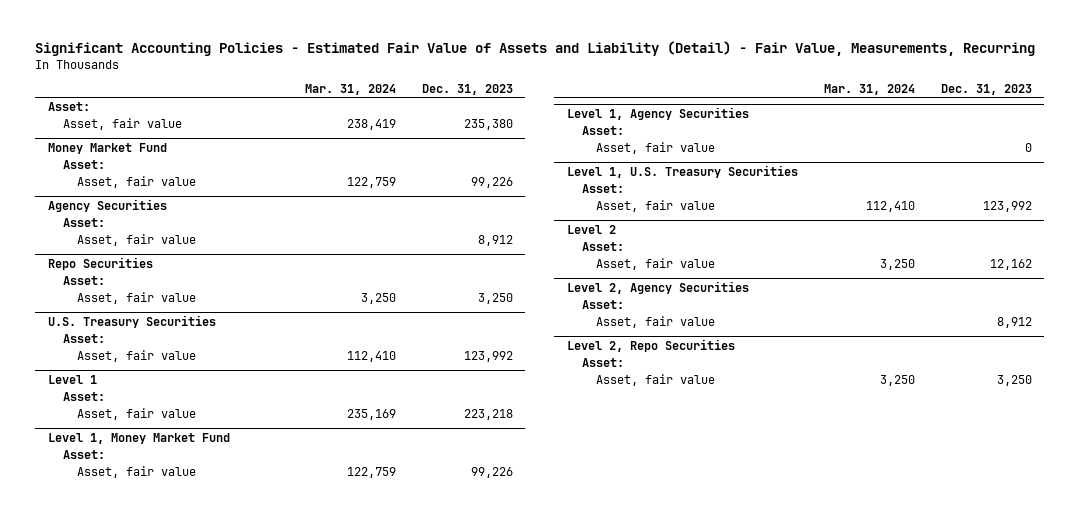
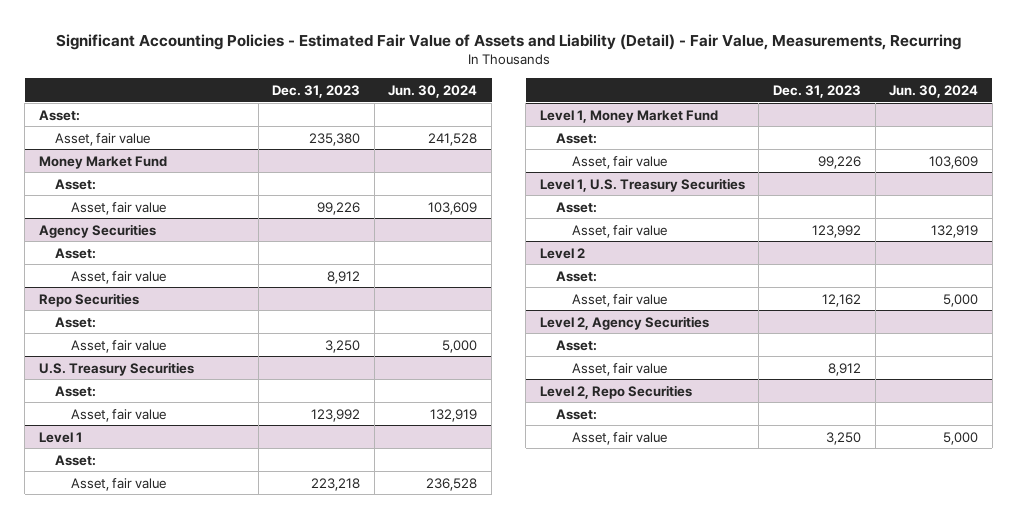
[304,84,396,96] Mar. 31, 2024 -> none
none -> [388,84,478,98] Jun. 30, 2024
[567,106,750,120] Level 1, Agency Securities -> none
[581,125,624,135] Asset: -> none
[596,141,716,154] Asset, fair value -> none

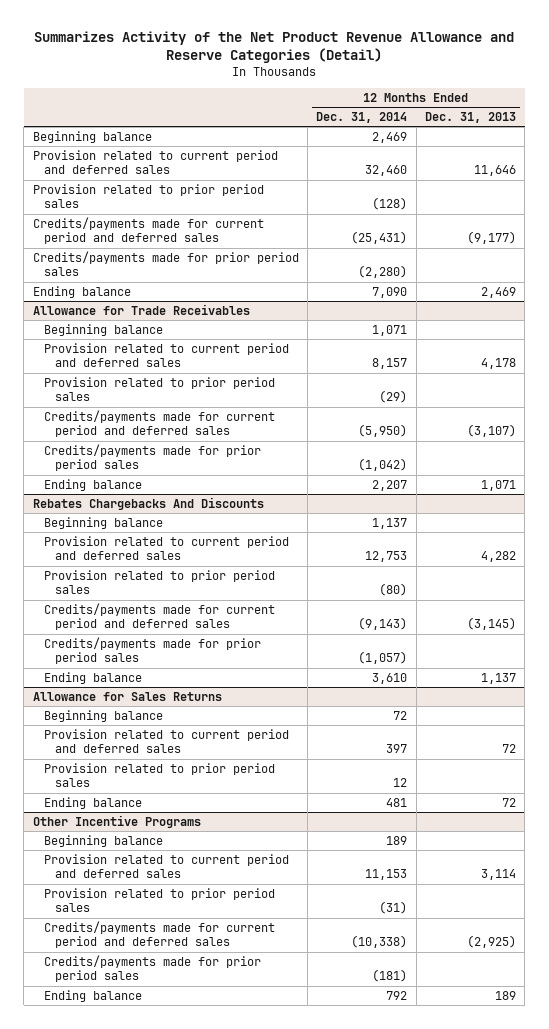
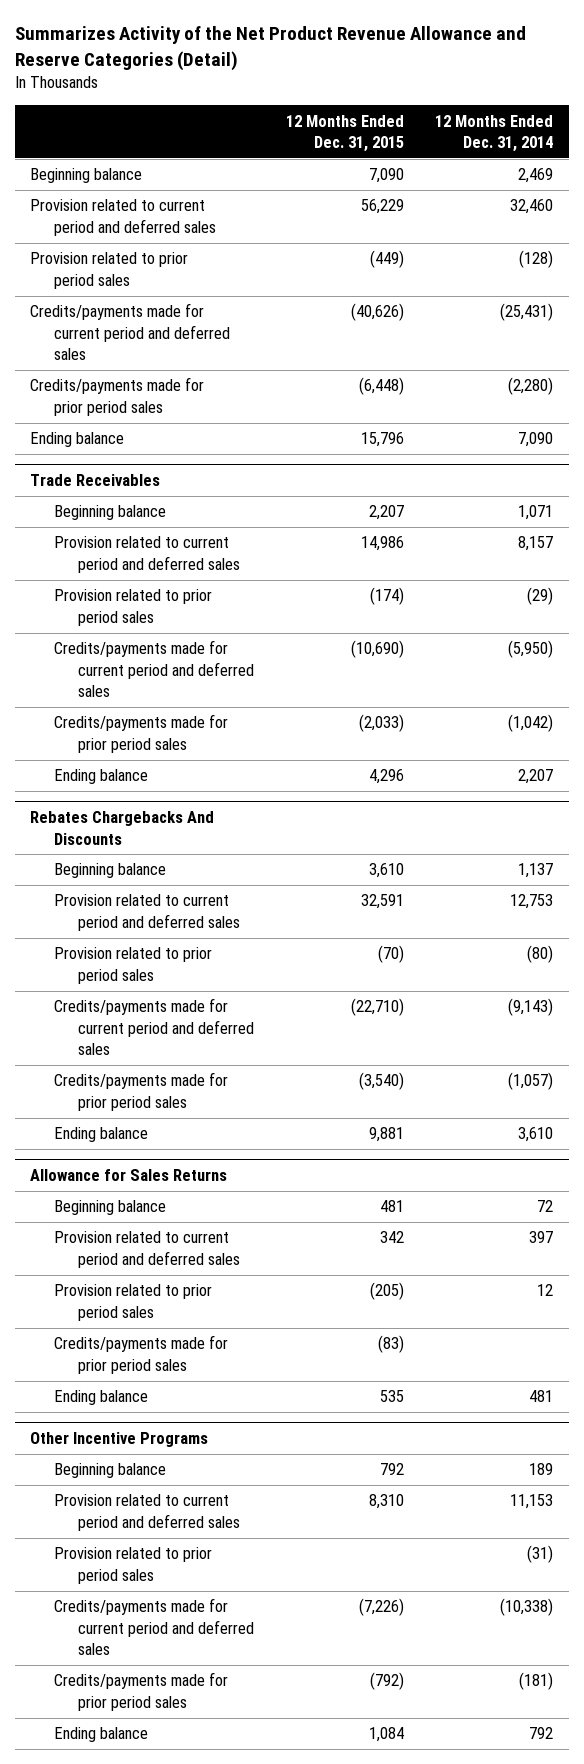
[425,112,517,124] Dec. 31, 2013 -> none
none -> [285,114,404,152] 12 Months Ended Dec. 31, 2015
[32,303,250,315] Allowance for Trade Receivables -> [30,474,161,487] Trade Receivables
none -> [54,1335,229,1374] Credits/payments made for prior period sales

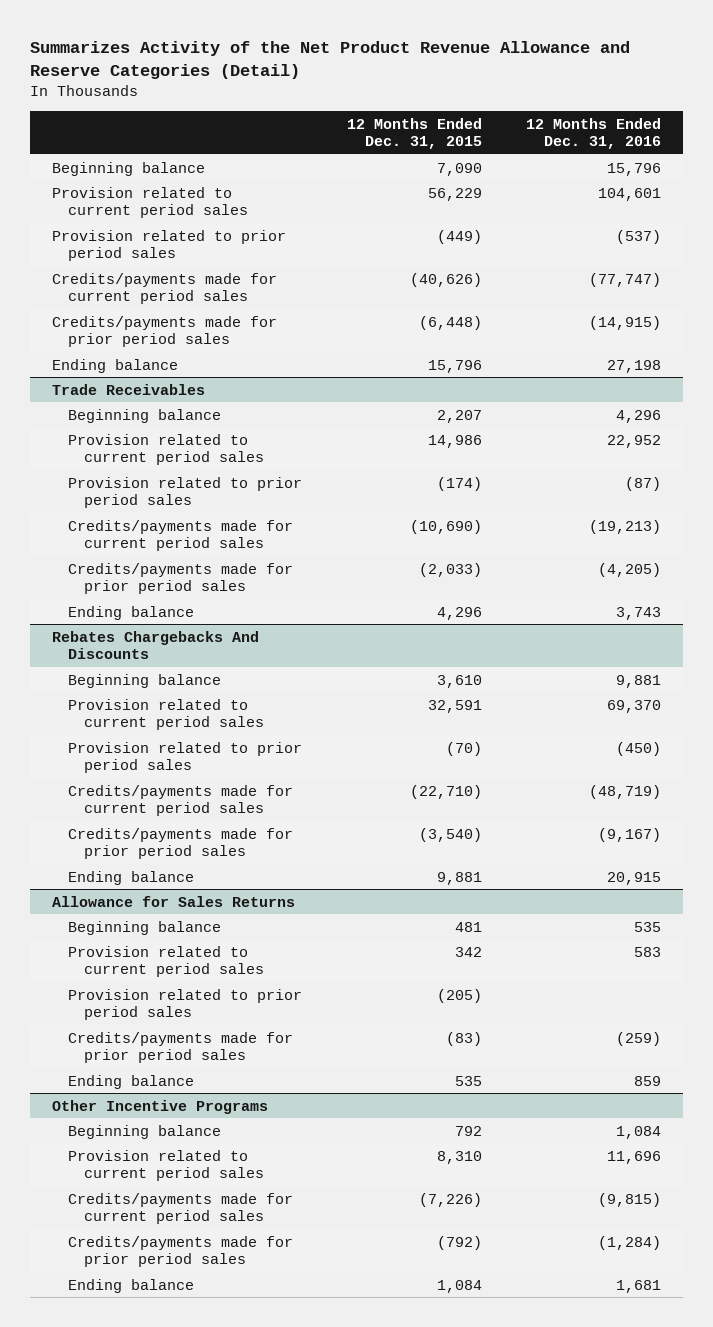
[435,114,554,152] 12 Months Ended Dec. 31, 2014 -> none
none -> [525,117,661,149] 12 Months Ended Dec. 31, 2016
[30,199,217,236] Provision related to current period and deferred sales -> [52,186,249,218] Provision related to current period sales
[30,303,231,361] Credits/payments made for current period and deferred sales -> [52,272,278,304] Credits/payments made for current period sales
[54,536,241,573] Provision related to current period and deferred sales -> [68,433,265,465] Provision related to current period sales
[54,640,255,698] Credits/payments made for current period and deferred sales -> [68,519,294,551] Credits/payments made for current period sales
[54,894,241,931] Provision related to current period and deferred sales -> [68,698,265,730] Provision related to current period sales
[54,998,255,1056] Credits/payments made for current period and deferred sales -> [68,784,294,816] Credits/payments made for current period sales
[54,1231,241,1268] Provision related to current period and deferred sales -> [68,945,265,977] Provision related to current period sales
[54,1547,213,1584] Provision related to prior period sales -> none
[54,1494,241,1531] Provision related to current period and deferred sales -> [68,1149,265,1181] Provision related to current period sales
[54,1598,255,1656] Credits/payments made for current period and deferred sales -> [68,1192,294,1224] Credits/payments made for current period sales

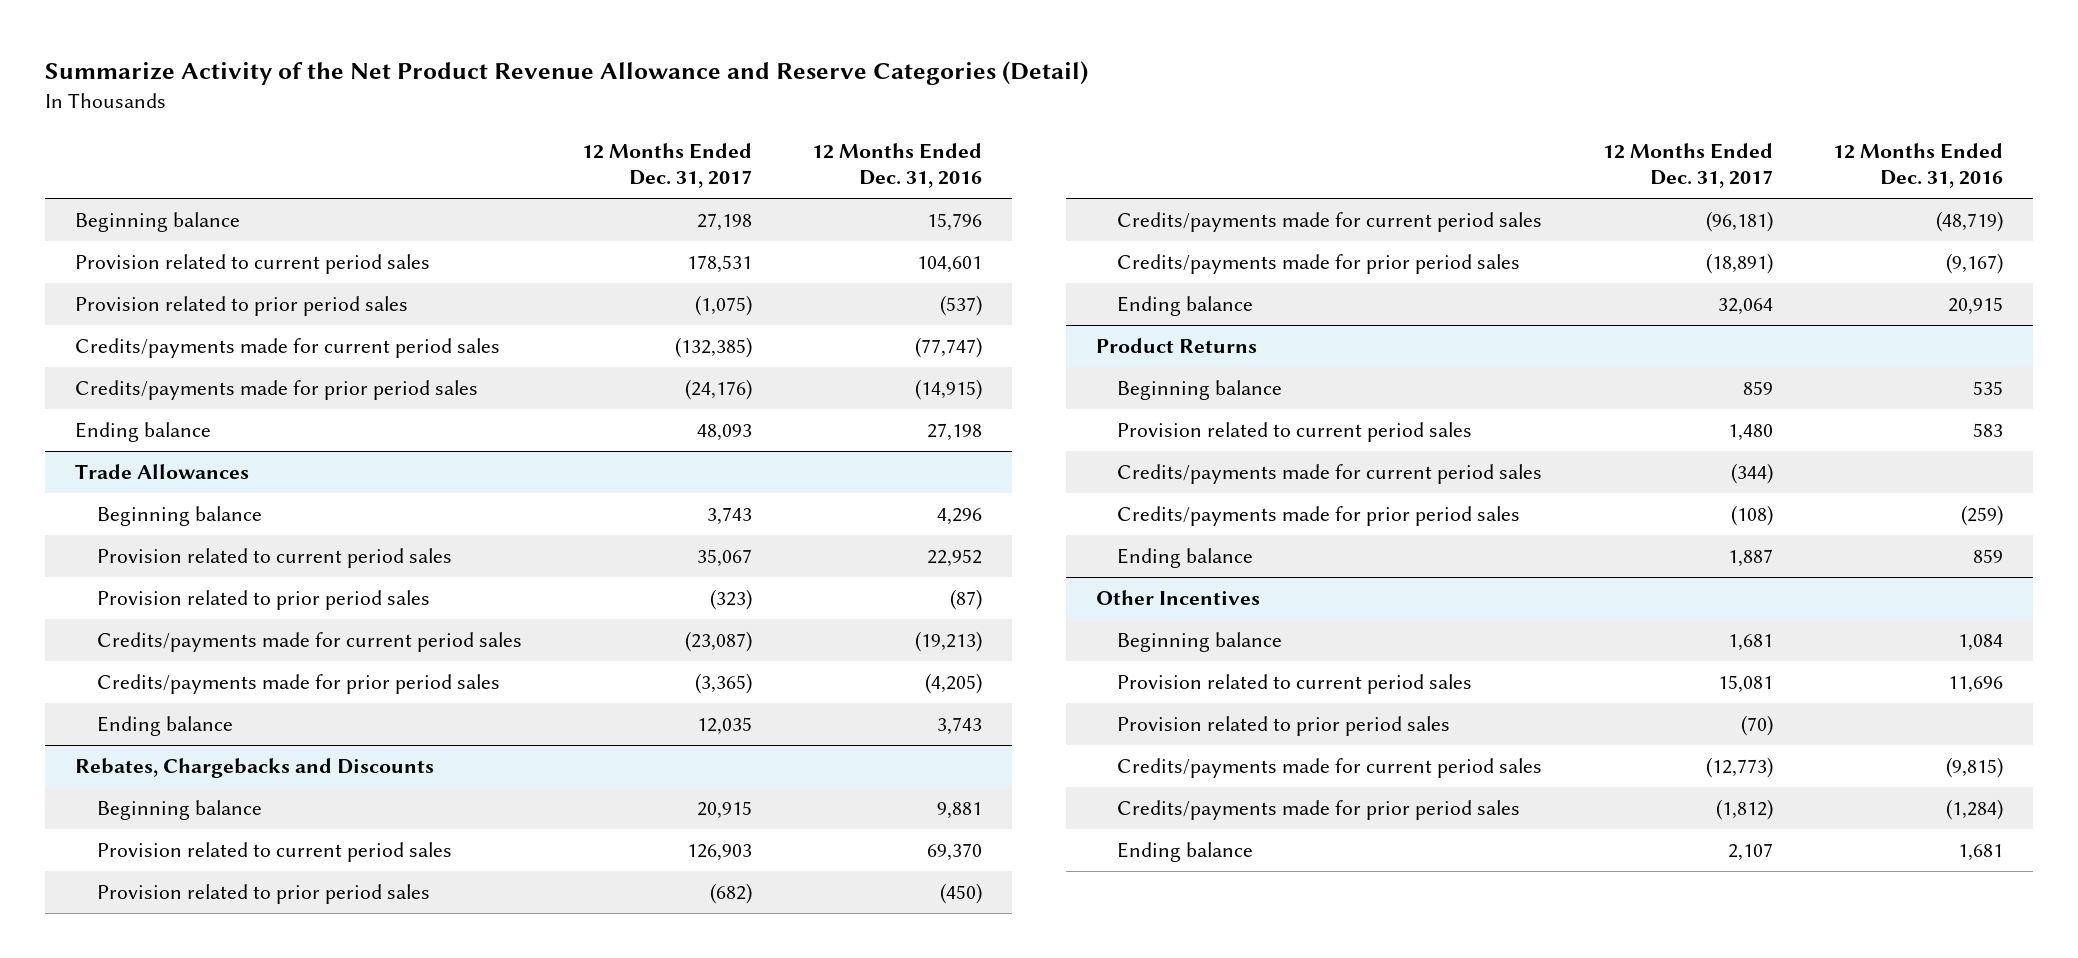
[30,41,631,80] Summarizes Activity of the Net Product Revenue Allowance and Reserve Categories (Detail) -> [45,61,1089,86] Summarize Activity of the Net Product Revenue Allowance and Reserve Categories (Detail)
[346,117,482,149] 12 Months Ended Dec. 31, 2015 -> none
none -> [581,143,752,189] 12 Months Ended Dec. 31, 2017
[52,383,206,395] Trade Receivables -> [75,464,250,480] Trade Allowances
[52,630,260,659] Rebates Chargebacks And Discounts -> [75,758,435,779] Rebates, Chargebacks and Discounts
[52,895,296,907] Allowance for Sales Returns -> [1096,338,1258,354] Product Returns
[68,988,303,1020] Provision related to prior period sales -> none
none -> [1117,464,1543,485] Credits/payments made for current period sales
[52,1099,269,1114] Other Incentive Programs -> [1096,590,1261,606] Other Incentives
none -> [1117,716,1451,737] Provision related to prior period sales

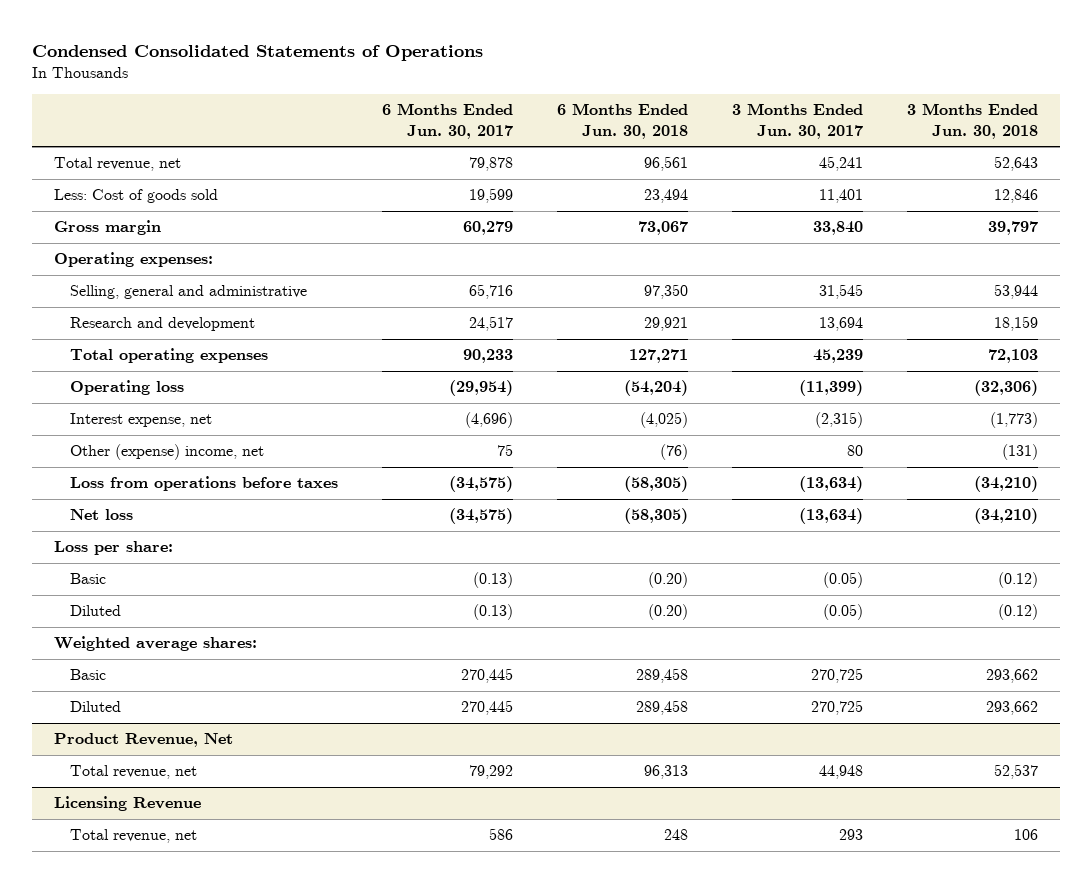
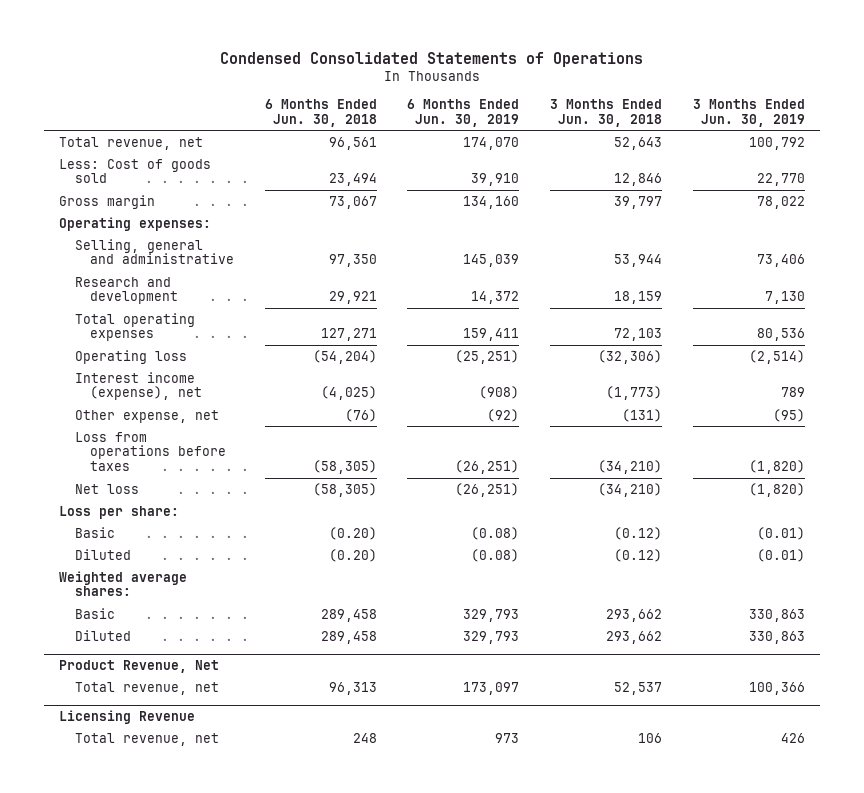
[382,103,514,139] 6 Months Ended Jun. 30, 2017 -> none
[732,103,864,139] 3 Months Ended Jun. 30, 2017 -> none
none -> [407,99,520,128] 6 Months Ended Jun. 30, 2019
none -> [692,99,805,128] 3 Months Ended Jun. 30, 2019
[70,413,213,428] Interest expense, net -> [74,371,203,401] Interest income (expense), net
[70,444,265,461] Other (expense) income, net -> [74,409,219,423] Other expense, net

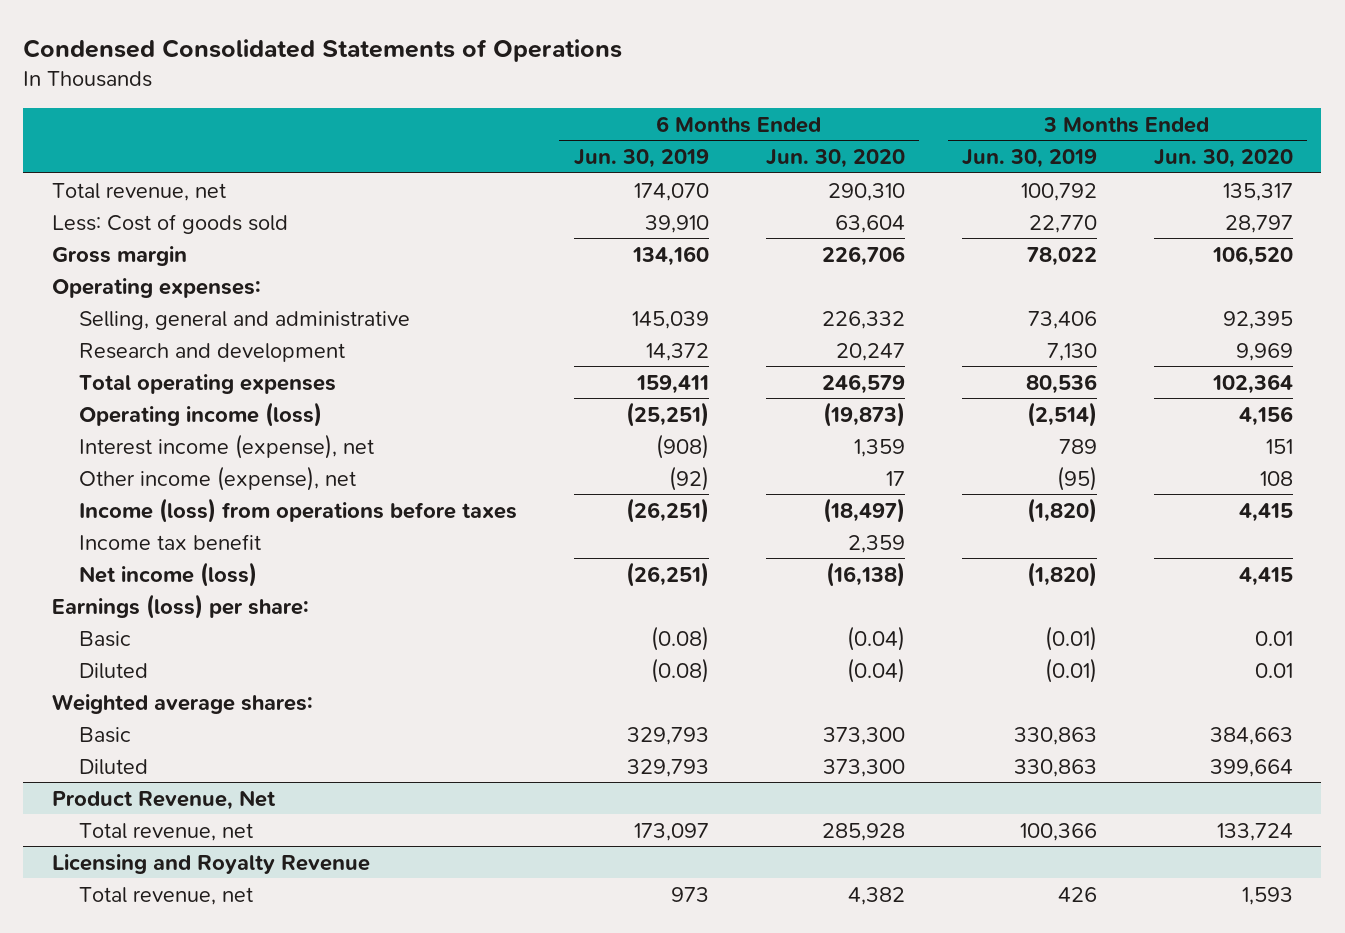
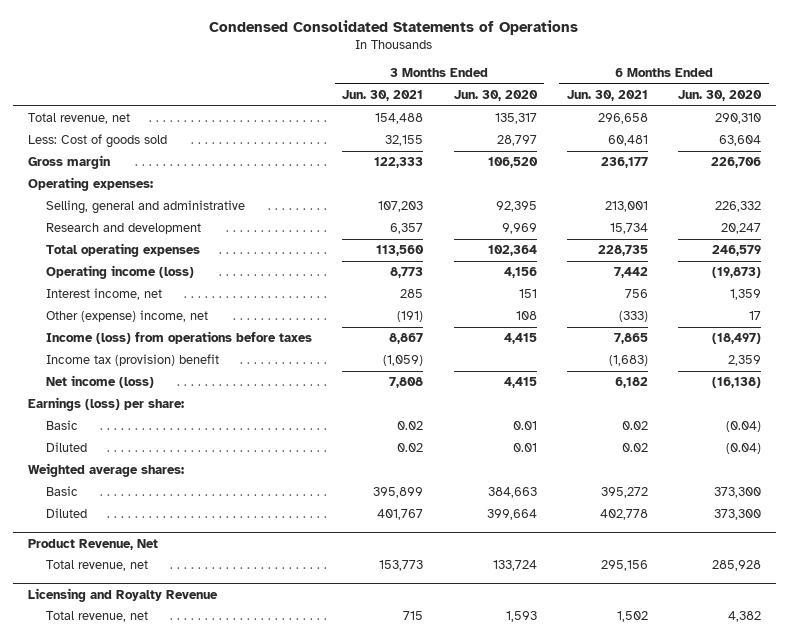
[573,149,709,169] Jun. 30, 2019 -> none
[961,149,1097,169] Jun. 30, 2019 -> none
none -> [342,89,424,101] Jun. 30, 2021
none -> [566,89,648,101] Jun. 30, 2021
[78,433,374,459] Interest income (expense), net -> [46,288,163,301] Interest income, net
[78,465,356,491] Other income (expense), net -> [46,310,209,323] Other (expense) income, net
[78,533,261,550] Income tax benefit -> [46,354,220,367] Income tax (provision) benefit

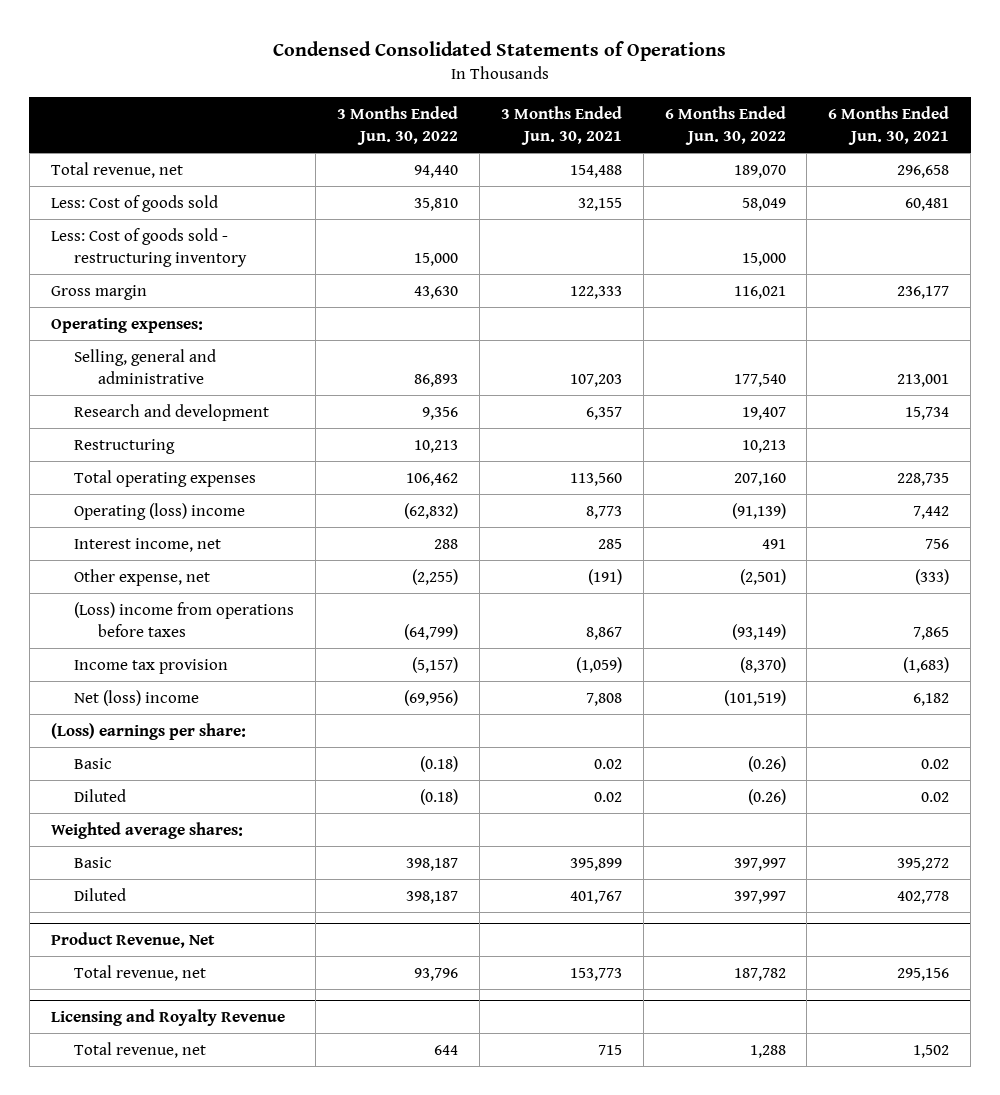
[453,89,538,101] Jun. 30, 2020 -> none
[678,89,763,101] Jun. 30, 2020 -> none
none -> [337,105,459,145] 3 Months Ended Jun. 30, 2022
none -> [664,105,786,145] 6 Months Ended Jun. 30, 2022
none -> [50,227,248,268] Less: Cost of goods sold - restructuring inventory
none -> [74,438,176,454] Restructuring
[46,265,195,280] Operating income (loss) -> [74,502,246,520] Operating (loss) income
[46,310,209,323] Other (expense) income, net -> [74,568,211,586] Other expense, net
[46,331,313,345] Income (loss) from operations before taxes -> [74,601,295,638] (Loss) income from operations before taxes
[46,354,220,367] Income tax (provision) benefit -> [74,658,229,674] Income tax provision
[46,375,155,389] Net income (loss) -> [74,689,200,706] Net (loss) income
[27,397,184,412] Earnings (loss) per share: -> [50,722,246,740] (Loss) earnings per share:

